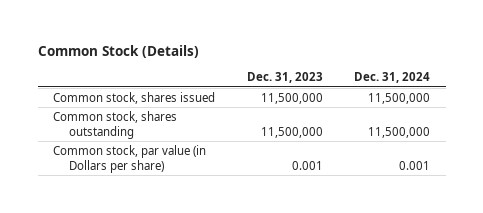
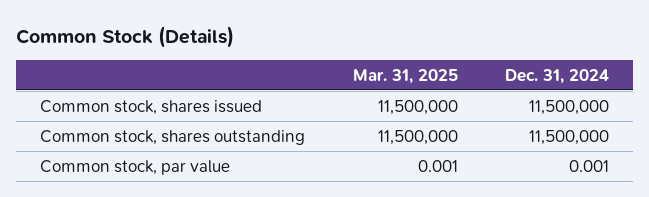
[246,72,323,84] Dec. 31, 2023 -> none
none -> [352,68,458,84] Mar. 31, 2025
[53,144,207,173] Common stock, par value (in Dollars per share) -> [40,159,231,175] Common stock, par value

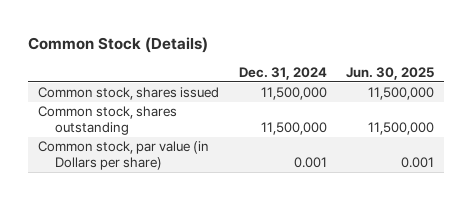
[352,68,458,84] Mar. 31, 2025 -> none
none -> [346,66,435,80] Jun. 30, 2025
[40,159,231,175] Common stock, par value -> [38,141,210,171] Common stock, par value (in Dollars per share)

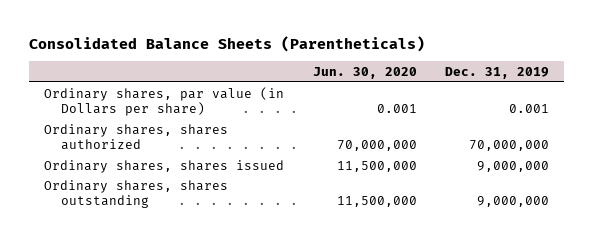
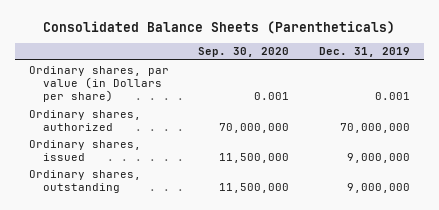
[312,67,417,80] Jun. 30, 2020 -> none
none -> [198,47,290,58] Sep. 30, 2020
[43,123,228,150] Ordinary shares, shares authorized -> [29,109,142,131] Ordinary shares, authorized
[43,159,284,173] Ordinary shares, shares issued -> [29,139,142,161] Ordinary shares, issued
[43,179,228,208] Ordinary shares, shares outstanding -> [29,169,142,193] Ordinary shares, outstanding

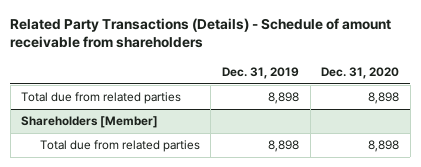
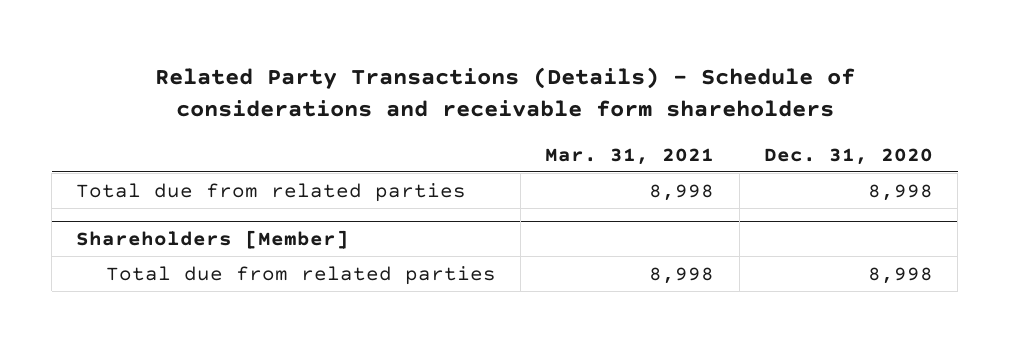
[10,17,392,49] Related Party Transactions (Details) - Schedule of amount receivable from shareholders -> [154,66,855,118] Related Party Transactions (Details) - Schedule of considerations and receivable form shareholders
[221,66,299,79] Dec. 31, 2019 -> none
none -> [545,147,715,165] Mar. 31, 2021
[368,92,400,105] 8,898 -> [867,183,933,201] 8,998
[368,140,400,153] 8,898 -> [867,266,933,284] 8,998

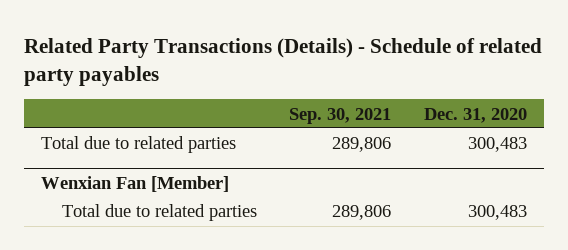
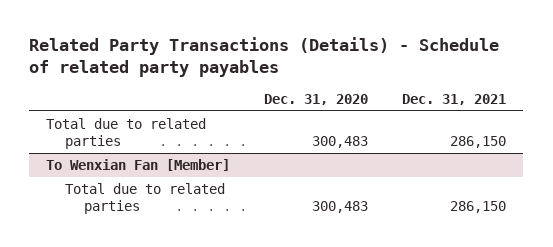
[289,107,392,124] Sep. 30, 2021 -> none
none -> [402,94,507,106] Dec. 31, 2021
[40,176,229,193] Wenxian Fan [Member] -> [46,159,231,172] To Wenxian Fan [Member]

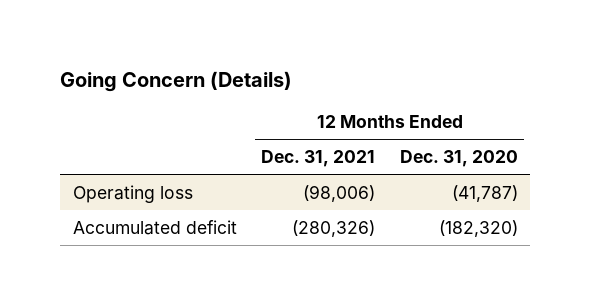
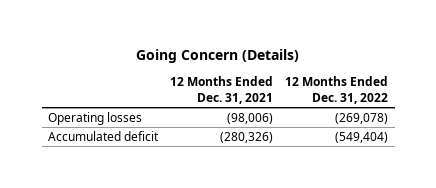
[400,150,519,168] Dec. 31, 2020 -> none
none -> [285,76,389,104] 12 Months Ended Dec. 31, 2022
[72,184,193,203] Operating loss -> [47,111,142,125] Operating losses

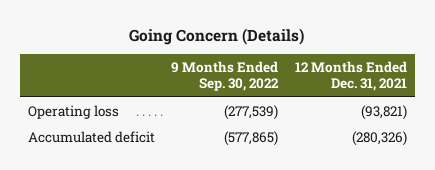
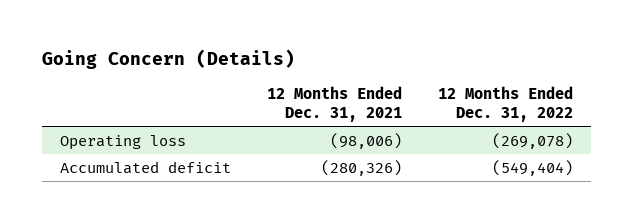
[171,61,280,92] 9 Months Ended Sep. 30, 2022 -> none
none -> [438,86,574,123] 12 Months Ended Dec. 31, 2022
[360,105,407,121] (93,821) -> [330,132,403,149] (98,006)

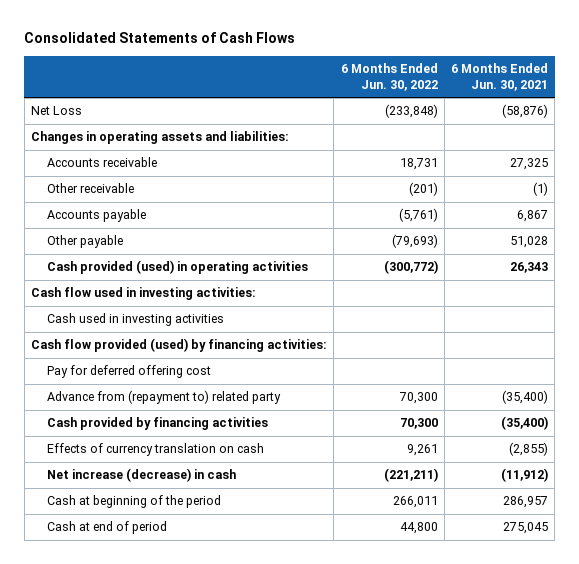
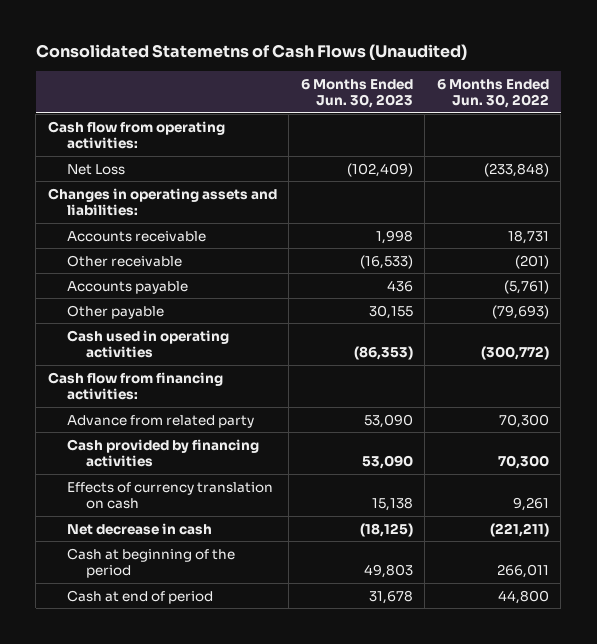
[24,32,296,44] Consolidated Statements of Cash Flows -> [35,44,467,61] Consolidated Statemetns of Cash Flows (Unaudited)
[451,62,549,91] 6 Months Ended Jun. 30, 2021 -> none
none -> [300,78,413,108] 6 Months Ended Jun. 30, 2023
none -> [47,120,225,150] Cash flow from operating activities:
[31,287,257,301] Cash flow used in investing activities: -> none
[47,313,225,327] Cash used in investing activities -> none
[47,365,212,379] Pay for deferred offering cost -> none
[47,260,309,275] Cash provided (used) in operating activities -> [66,329,229,359] Cash used in operating activities
[31,338,328,353] Cash flow provided (used) by financing activities: -> [47,371,223,401] Cash flow from financing activities:
[47,390,282,405] Advance from (repayment to) related party -> [66,414,254,428] Advance from related party
[47,468,237,483] Net increase (decrease) in cash -> [66,522,212,535] Net decrease in cash

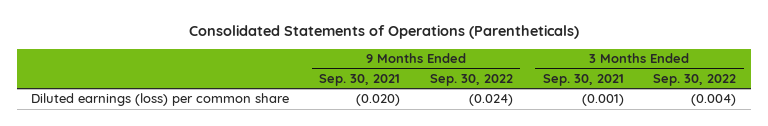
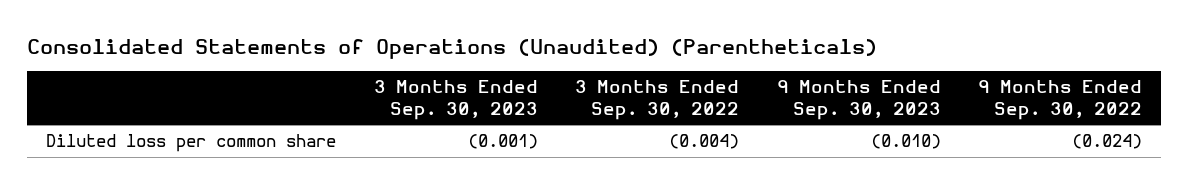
[188,25,579,40] Consolidated Statements of Operations (Parentheticals) -> [27,38,878,59] Consolidated Statements of Operations (Unaudited) (Parentheticals)
[319,74,401,87] Sep. 30, 2021 -> none
[542,74,624,87] Sep. 30, 2021 -> none
none -> [373,80,538,120] 3 Months Ended Sep. 30, 2023
none -> [776,80,941,120] 9 Months Ended Sep. 30, 2023
[31,93,290,107] Diluted earnings (loss) per common share -> [46,134,337,153] Diluted loss per common share

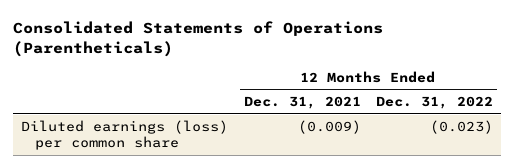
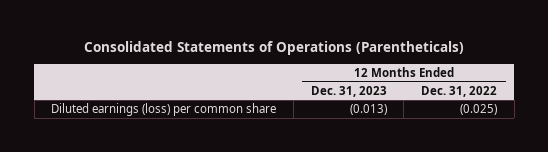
[243,96,361,110] Dec. 31, 2021 -> none
none -> [310,85,387,97] Dec. 31, 2023
[430,120,494,135] (0.023) -> [460,104,498,116] (0.025)

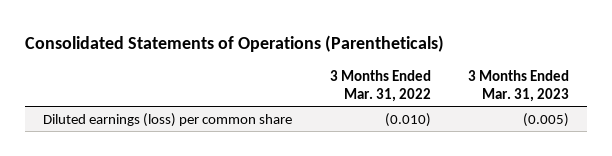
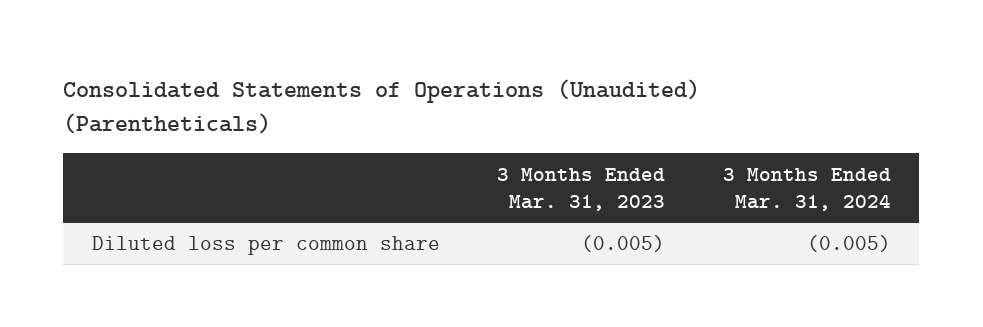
[24,34,444,52] Consolidated Statements of Operations (Parentheticals) -> [63,79,701,135] Consolidated Statements of Operations (Unaudited) (Parentheticals)
[329,69,431,103] 3 Months Ended Mar. 31, 2022 -> none
none -> [722,167,891,212] 3 Months Ended Mar. 31, 2024
[43,112,293,127] Diluted earnings (loss) per common share -> [91,236,440,256] Diluted loss per common share

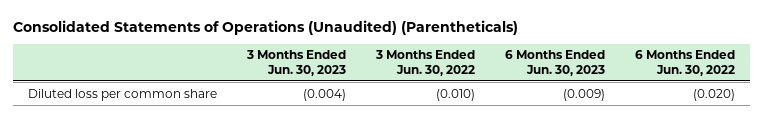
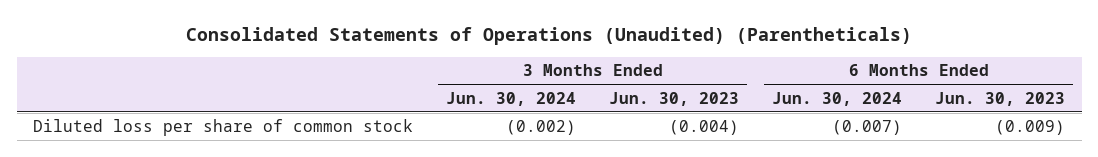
[375,50,476,76] 3 Months Ended Jun. 30, 2022 -> none
[635,50,736,76] 6 Months Ended Jun. 30, 2022 -> none
none -> [446,91,577,106] Jun. 30, 2024
none -> [772,91,903,106] Jun. 30, 2024
[27,88,217,101] Diluted loss per common share -> [33,119,414,137] Diluted loss per share of common stock

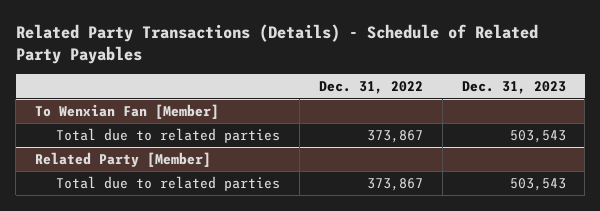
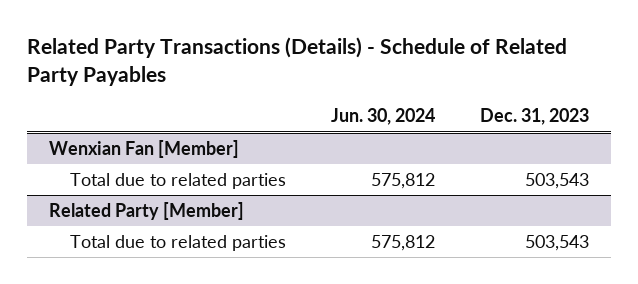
[318,80,423,94] Dec. 31, 2022 -> none
none -> [331,108,436,126] Jun. 30, 2024
[34,104,219,120] To Wenxian Fan [Member] -> [48,140,239,159] Wenxian Fan [Member]

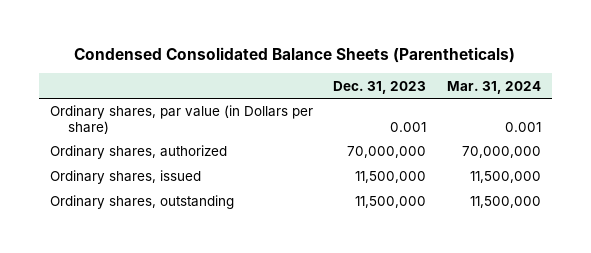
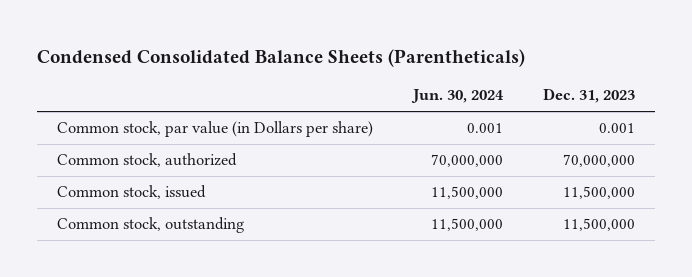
[447,80,542,94] Mar. 31, 2024 -> none
none -> [410,89,504,104] Jun. 30, 2024
[49,105,313,134] Ordinary shares, par value (in Dollars per share) -> [56,121,373,138] Common stock, par value (in Dollars per share)
[49,145,227,160] Ordinary shares, authorized -> [56,153,237,168] Common stock, authorized
[49,170,201,185] Ordinary shares, issued -> [56,185,206,200] Common stock, issued
[49,195,234,210] Ordinary shares, outstanding -> [56,217,244,234] Common stock, outstanding

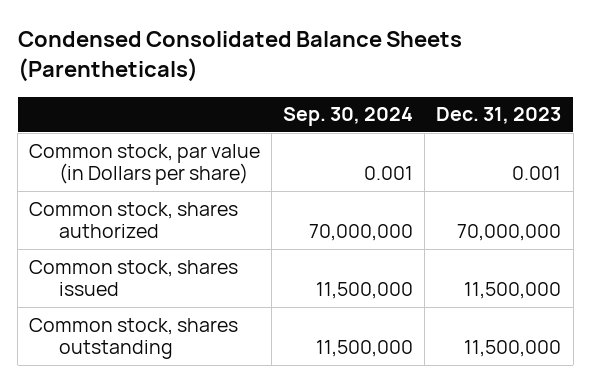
[410,89,504,104] Jun. 30, 2024 -> none
none -> [283,107,414,127] Sep. 30, 2024
[56,153,237,168] Common stock, authorized -> [29,201,239,238] Common stock, shares authorized
[56,185,206,200] Common stock, issued -> [29,259,239,296] Common stock, shares issued
[56,217,244,234] Common stock, outstanding -> [29,317,239,359] Common stock, shares outstanding

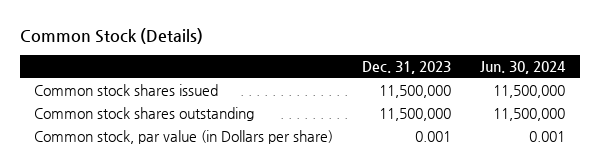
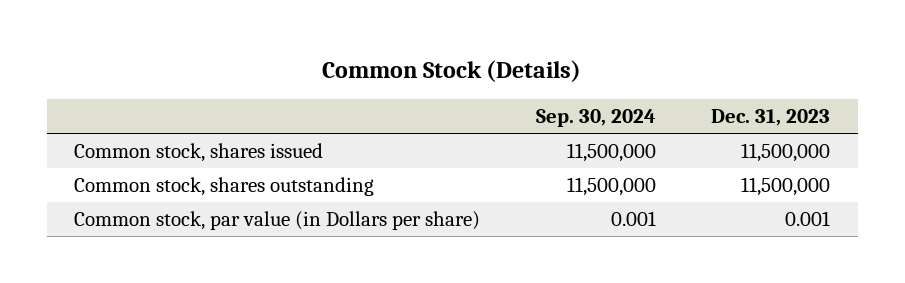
[480,61,567,75] Jun. 30, 2024 -> none
none -> [535,108,656,127] Sep. 30, 2024
[34,84,219,97] Common stock shares issued -> [74,143,324,163] Common stock, shares issued
[34,107,255,122] Common stock shares outstanding -> [74,177,375,197] Common stock, shares outstanding

